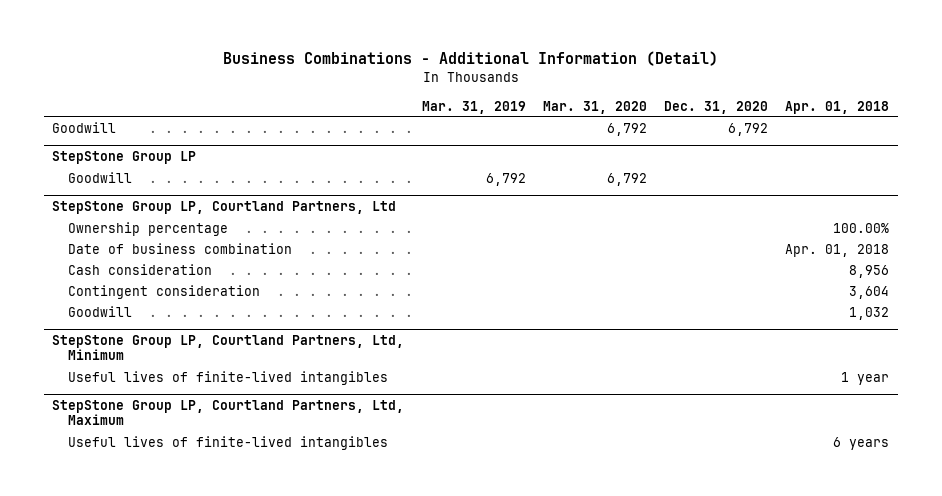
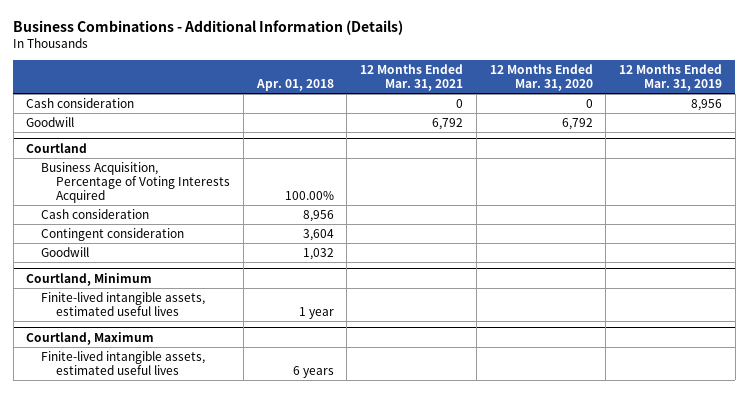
[222,51,718,67] Business Combinations - Additional Information (Detail) -> [13,19,404,35] Business Combinations - Additional Information (Details)
[421,100,526,114] Mar. 31, 2019 -> none
[542,100,647,114] Mar. 31, 2020 -> none
[664,100,769,114] Dec. 31, 2020 -> none
none -> [360,63,464,91] 12 Months Ended Mar. 31, 2021
none -> [489,63,593,91] 12 Months Ended Mar. 31, 2020
none -> [619,63,723,91] 12 Months Ended Mar. 31, 2019
[52,121,117,133] Goodwill -> none
[52,151,197,165] StepStone Group LP -> none
none -> [26,97,135,108] Cash consideration
[52,201,397,215] StepStone Group LP, Courtland Partners, Ltd -> none
[67,242,292,254] Date of business combination -> none
none -> [26,142,88,153] Courtland
[67,221,228,236] Ownership percentage -> [41,161,231,203] Business Acquisition, Percentage of Voting Interests Acquired
[52,335,405,361] StepStone Group LP, Courtland Partners, Ltd, Minimum -> none
[52,400,405,426] StepStone Group LP, Courtland Partners, Ltd, Maximum -> none
none -> [26,272,153,286] Courtland, Minimum
[67,370,388,385] Useful lives of finite-lived intangibles -> [41,291,206,316] Finite-lived intangible assets, estimated useful lives
none -> [26,331,155,345] Courtland, Maximum
[67,435,388,450] Useful lives of finite-lived intangibles -> [41,350,206,375] Finite-lived intangible assets, estimated useful lives

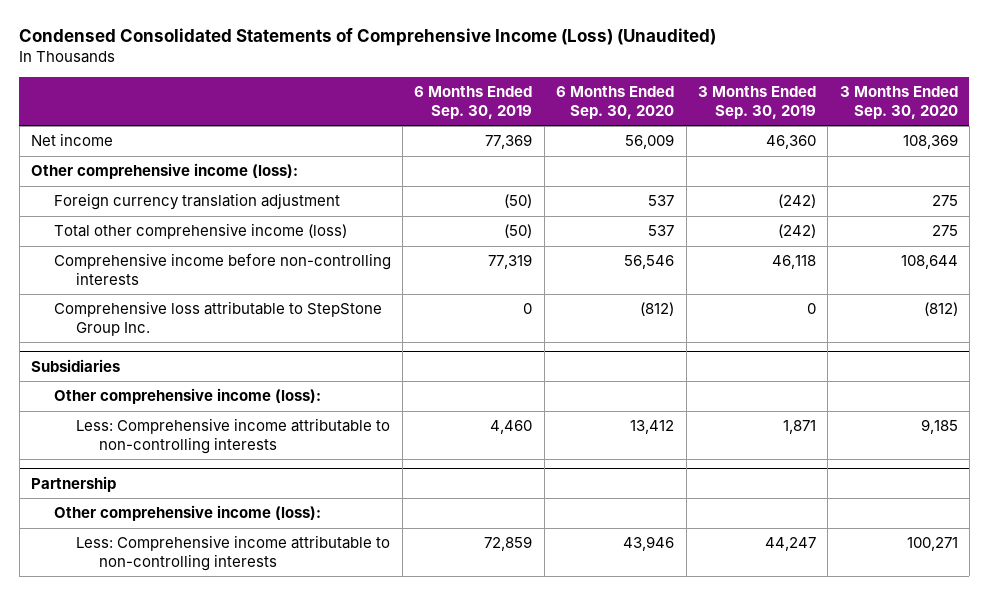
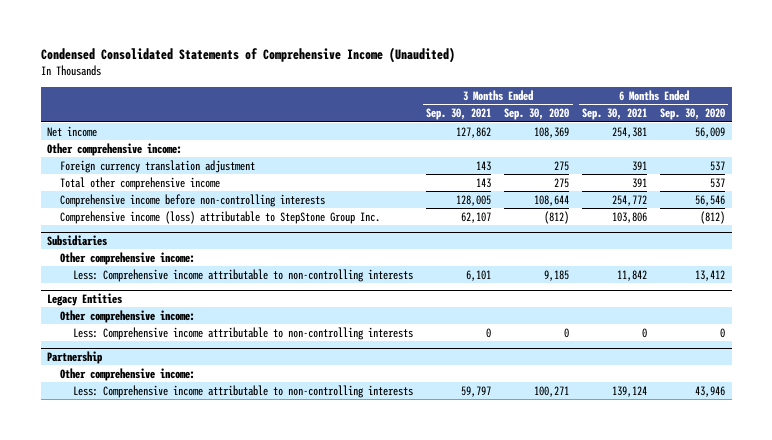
[19,28,717,47] Condensed Consolidated Statements of Comprehensive Income (Loss) (Unaudited) -> [40,47,455,64] Condensed Consolidated Statements of Comprehensive Income (Unaudited)
[414,86,533,119] 6 Months Ended Sep. 30, 2019 -> none
[697,86,816,119] 3 Months Ended Sep. 30, 2019 -> none
none -> [426,108,492,121] Sep. 30, 2021
none -> [582,108,648,121] Sep. 30, 2021
[31,163,299,180] Other comprehensive income (loss): -> [47,142,183,156] Other comprehensive income:
[53,223,347,240] Total other comprehensive income (loss) -> [60,176,221,190] Total other comprehensive income
[53,301,382,336] Comprehensive loss attributable to StepStone Group Inc. -> [60,210,381,224] Comprehensive income (loss) attributable to StepStone Group Inc.
[53,388,321,405] Other comprehensive income (loss): -> [60,251,196,265] Other comprehensive income:
none -> [47,292,123,306] Legacy Entities
none -> [60,309,196,323] Other comprehensive income:
none -> [73,326,414,340] Less: Comprehensive income attributable to non-controlling interests
[53,505,321,522] Other comprehensive income (loss): -> [60,367,196,381] Other comprehensive income:

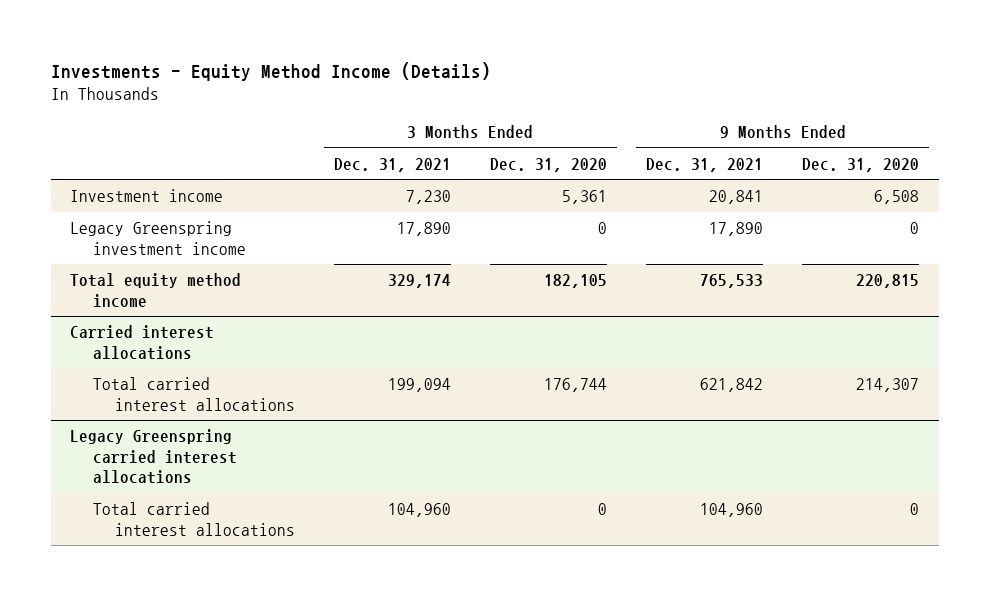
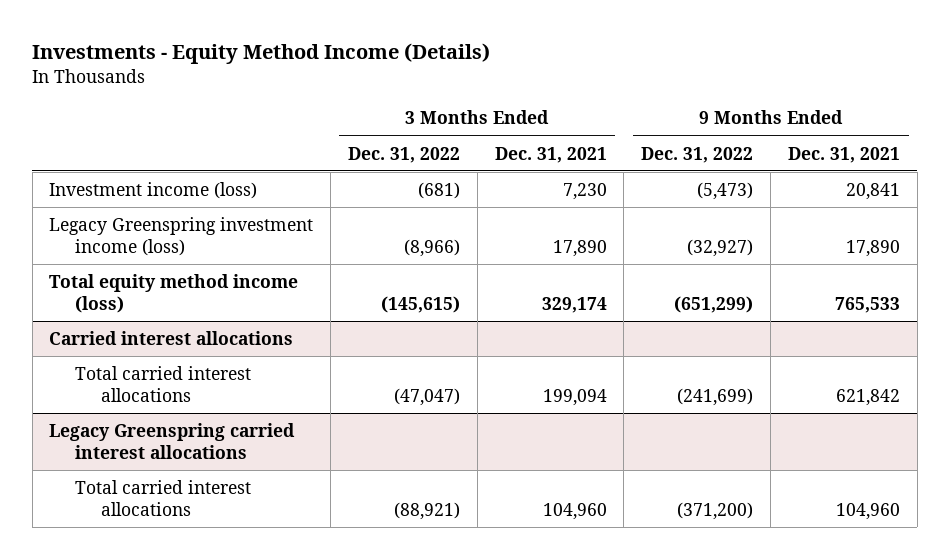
[490,157,608,172] Dec. 31, 2020 -> none
[802,157,920,172] Dec. 31, 2020 -> none
none -> [348,146,461,163] Dec. 31, 2022
none -> [641,146,754,163] Dec. 31, 2022
[70,189,224,203] Investment income -> [49,181,258,199] Investment income (loss)
[70,221,246,255] Legacy Greenspring investment income -> [49,216,314,256] Legacy Greenspring investment income (loss)
[70,273,242,308] Total equity method income -> [49,273,299,313] Total equity method income (loss)

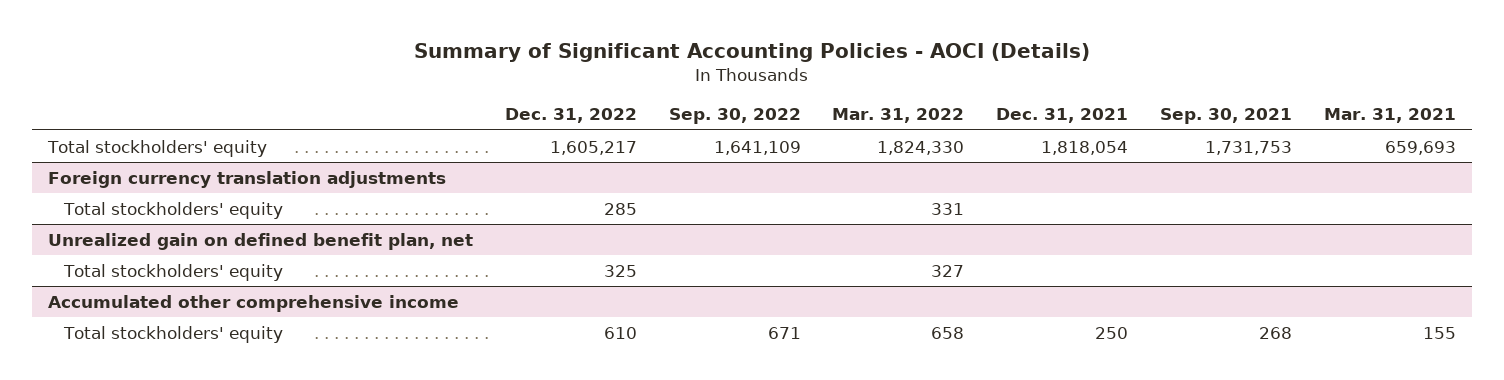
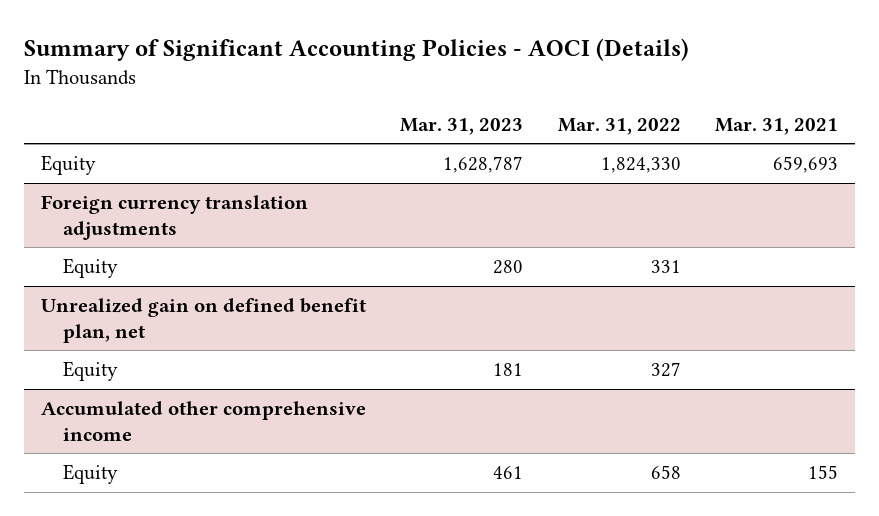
[504,108,637,124] Dec. 31, 2022 -> none
[668,108,801,125] Sep. 30, 2022 -> none
[996,108,1129,124] Dec. 31, 2021 -> none
[1160,108,1293,125] Sep. 30, 2021 -> none
none -> [400,117,524,135] Mar. 31, 2023
[46,139,267,157] Total stockholders' equity -> [41,155,97,176] Equity
[63,201,284,219] Total stockholders' equity -> [63,258,119,279] Equity
[63,263,284,281] Total stockholders' equity -> [63,361,119,382] Equity
[63,325,284,343] Total stockholders' equity -> [63,464,119,485] Equity

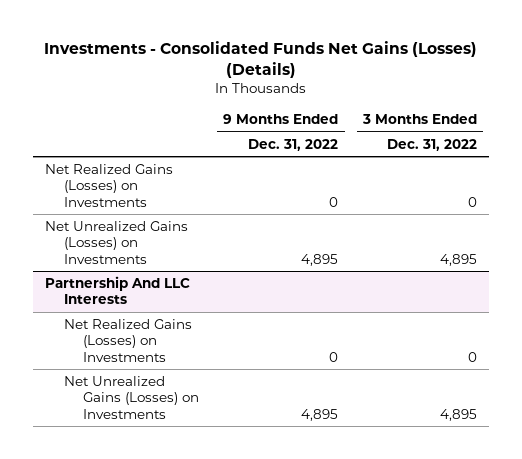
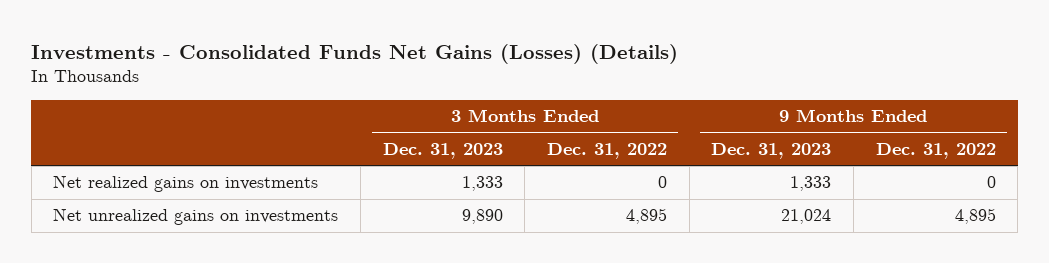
none -> [382,143,503,160] Dec. 31, 2023
none -> [711,143,832,160] Dec. 31, 2023
[45,276,191,305] Partnership And LLC Interests -> none
[63,319,192,362] Net Realized Gains (Losses) on Investments -> none
[63,376,199,419] Net Unrealized Gains (Losses) on Investments -> none
[45,164,174,207] Net Realized Gains (Losses) on Investments -> [53,175,319,193] Net realized gains on investments
[45,221,189,264] Net Unrealized Gains (Losses) on Investments -> [53,208,339,226] Net unrealized gains on investments

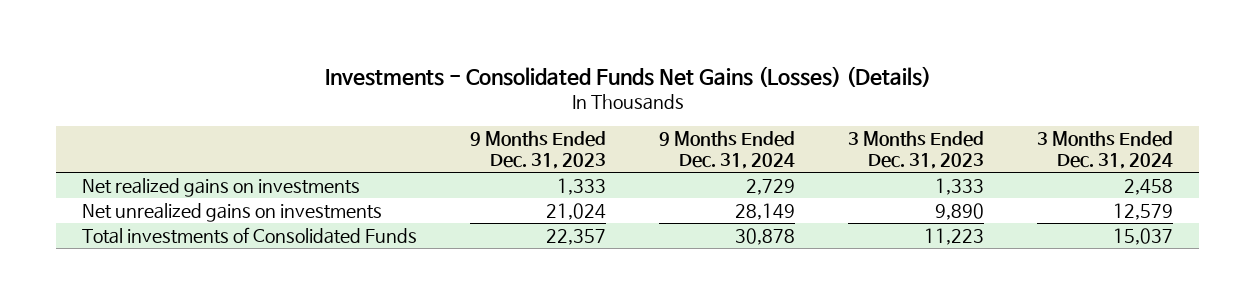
[547,143,668,160] Dec. 31, 2022 -> none
[875,143,996,160] Dec. 31, 2022 -> none
none -> [659,131,796,169] 9 Months Ended Dec. 31, 2024
none -> [1036,131,1173,169] 3 Months Ended Dec. 31, 2024
none -> [82,227,418,245] Total investments of Consolidated Funds

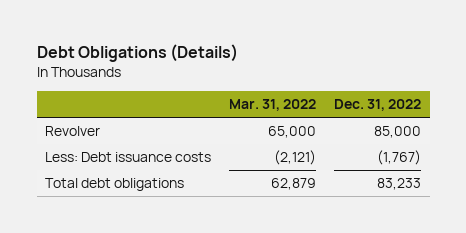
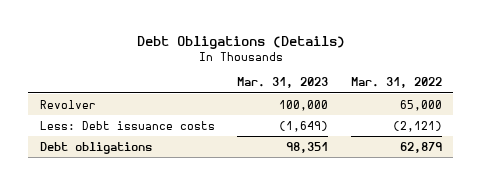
[333,99,421,112] Dec. 31, 2022 -> none
none -> [237,77,329,89] Mar. 31, 2023
[45,178,185,192] Total debt obligations -> [39,141,152,154] Debt obligations

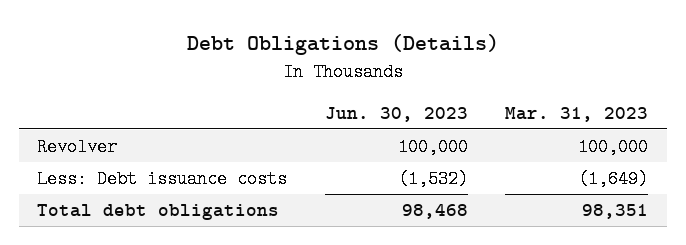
[350,77,442,89] Mar. 31, 2022 -> none
none -> [324,106,468,122] Jun. 30, 2023
[39,141,152,154] Debt obligations -> [37,204,280,221] Total debt obligations

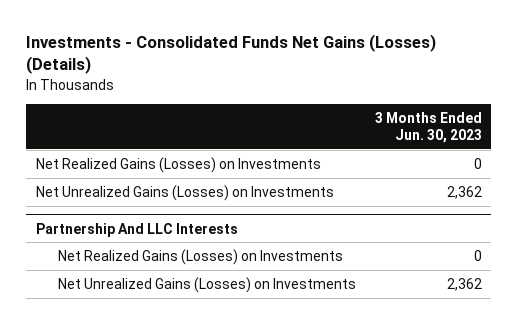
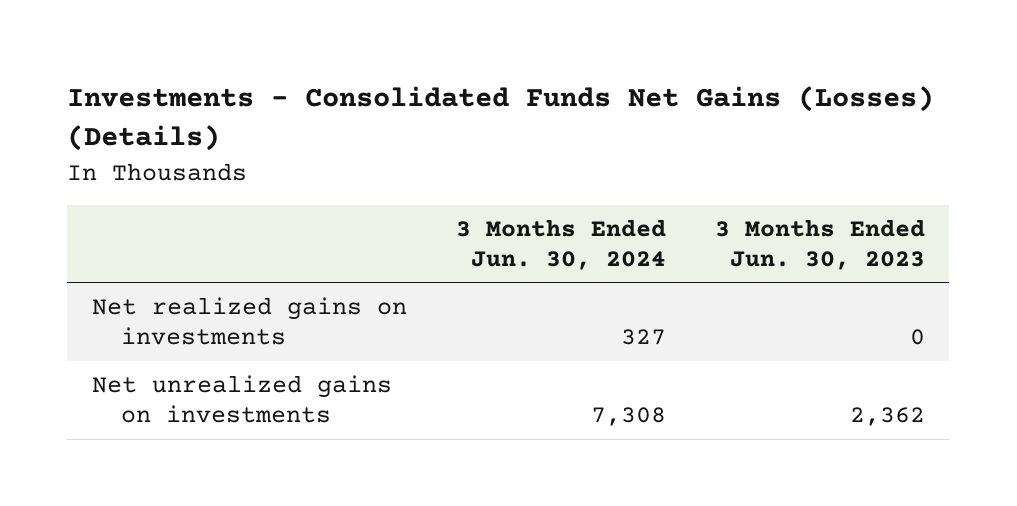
none -> [455,219,666,270] 3 Months Ended Jun. 30, 2024
[35,222,238,237] Partnership And LLC Interests -> none
[58,248,344,265] Net Realized Gains (Losses) on Investments -> none
[58,276,357,293] Net Unrealized Gains (Losses) on Investments -> none
[35,156,321,173] Net Realized Gains (Losses) on Investments -> [91,297,407,345] Net realized gains on investments
[35,184,334,201] Net Unrealized Gains (Losses) on Investments -> [91,375,392,423] Net unrealized gains on investments

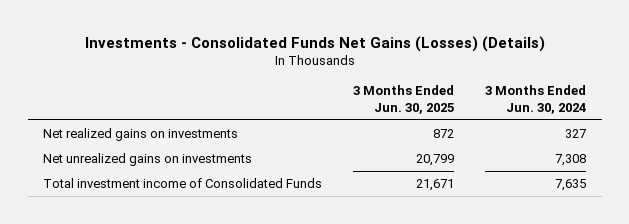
[714,219,925,270] 3 Months Ended Jun. 30, 2023 -> none
none -> [353,85,455,114] 3 Months Ended Jun. 30, 2025
none -> [43,178,323,189] Total investment income of Consolidated Funds

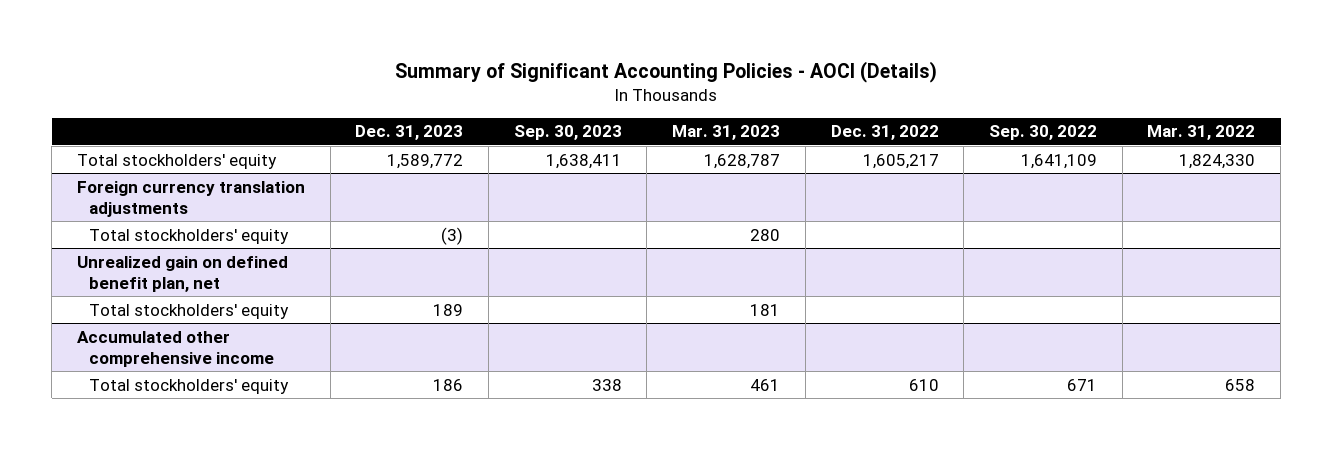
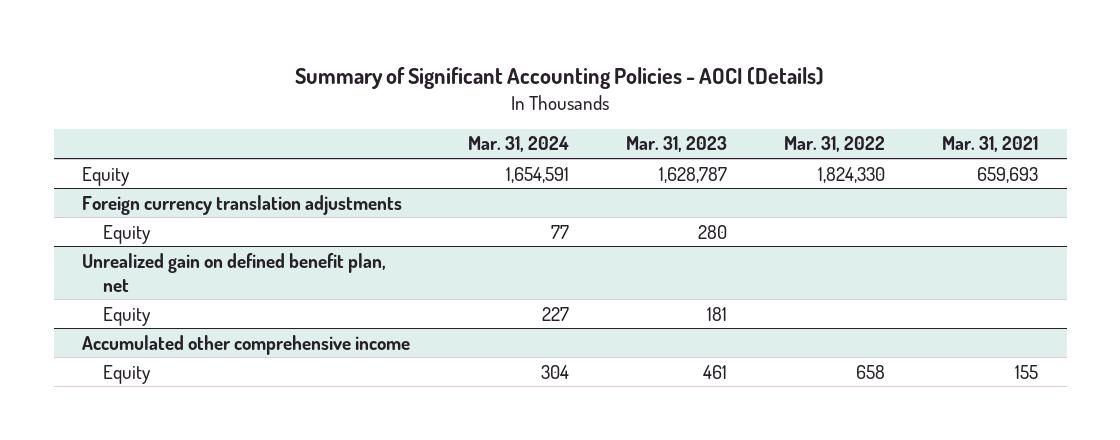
[355,125,464,141] Dec. 31, 2023 -> none
[513,125,622,141] Sep. 30, 2023 -> none
[830,125,939,141] Dec. 31, 2022 -> none
[989,125,1098,141] Sep. 30, 2022 -> none
none -> [467,136,569,153] Mar. 31, 2024
none -> [941,136,1038,153] Mar. 31, 2021
[76,153,277,169] Total stockholders' equity -> [82,166,131,186] Equity
[89,228,290,244] Total stockholders' equity -> [103,224,152,244] Equity
[89,303,290,319] Total stockholders' equity -> [103,306,152,326] Equity
[89,378,290,394] Total stockholders' equity -> [103,364,152,384] Equity

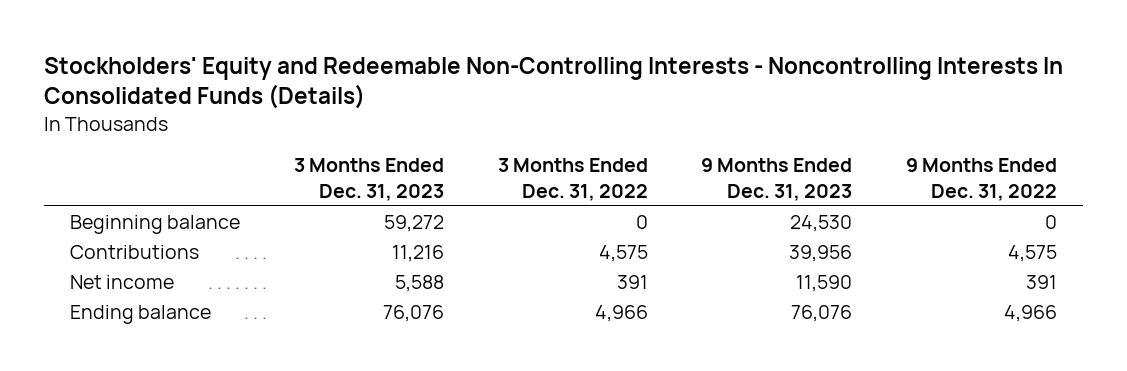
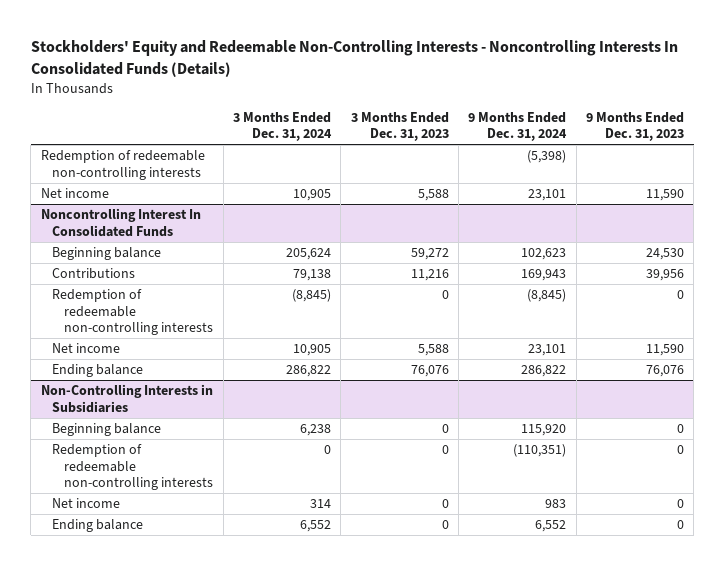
[497,158,648,201] 3 Months Ended Dec. 31, 2022 -> none
[905,158,1057,201] 9 Months Ended Dec. 31, 2022 -> none
none -> [232,112,332,142] 3 Months Ended Dec. 31, 2024
none -> [468,112,568,142] 9 Months Ended Dec. 31, 2024
none -> [40,150,205,180] Redemption of redeemable non-controlling interests
none -> [40,188,109,199] Net income
none -> [40,208,201,237] Noncontrolling Interest In Consolidated Funds
none -> [52,289,214,335] Redemption of redeemable non-controlling interests
none -> [40,384,213,413] Non-Controlling Interests in Subsidiaries
none -> [52,423,162,437] Beginning balance
none -> [52,444,214,490] Redemption of redeemable non-controlling interests
none -> [52,498,121,509] Net income
none -> [52,519,144,533] Ending balance

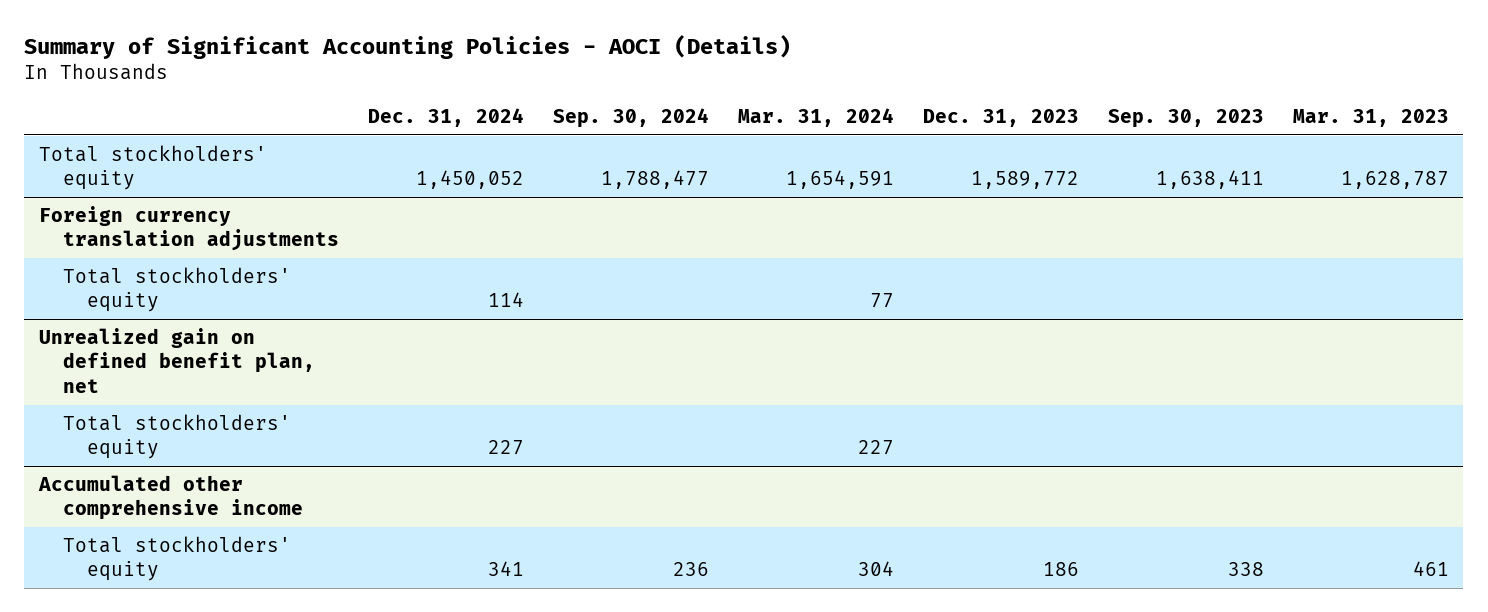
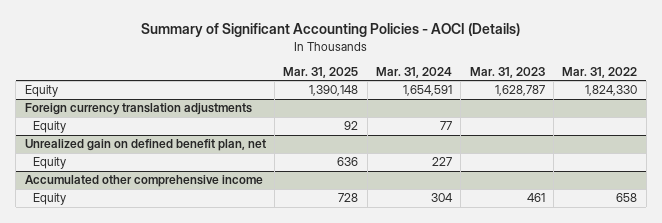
[368,108,525,128] Dec. 31, 2024 -> none
[552,108,709,129] Sep. 30, 2024 -> none
[922,109,1079,128] Dec. 31, 2023 -> none
[1107,109,1264,129] Sep. 30, 2023 -> none
none -> [283,66,359,78] Mar. 31, 2025
none -> [562,66,638,78] Mar. 31, 2022
[38,144,267,191] Total stockholders' equity -> [24,85,58,98] Equity
[63,266,292,313] Total stockholders' equity -> [33,121,67,134] Equity
[63,413,292,460] Total stockholders' equity -> [33,157,67,170] Equity
[63,535,292,582] Total stockholders' equity -> [33,193,67,206] Equity

